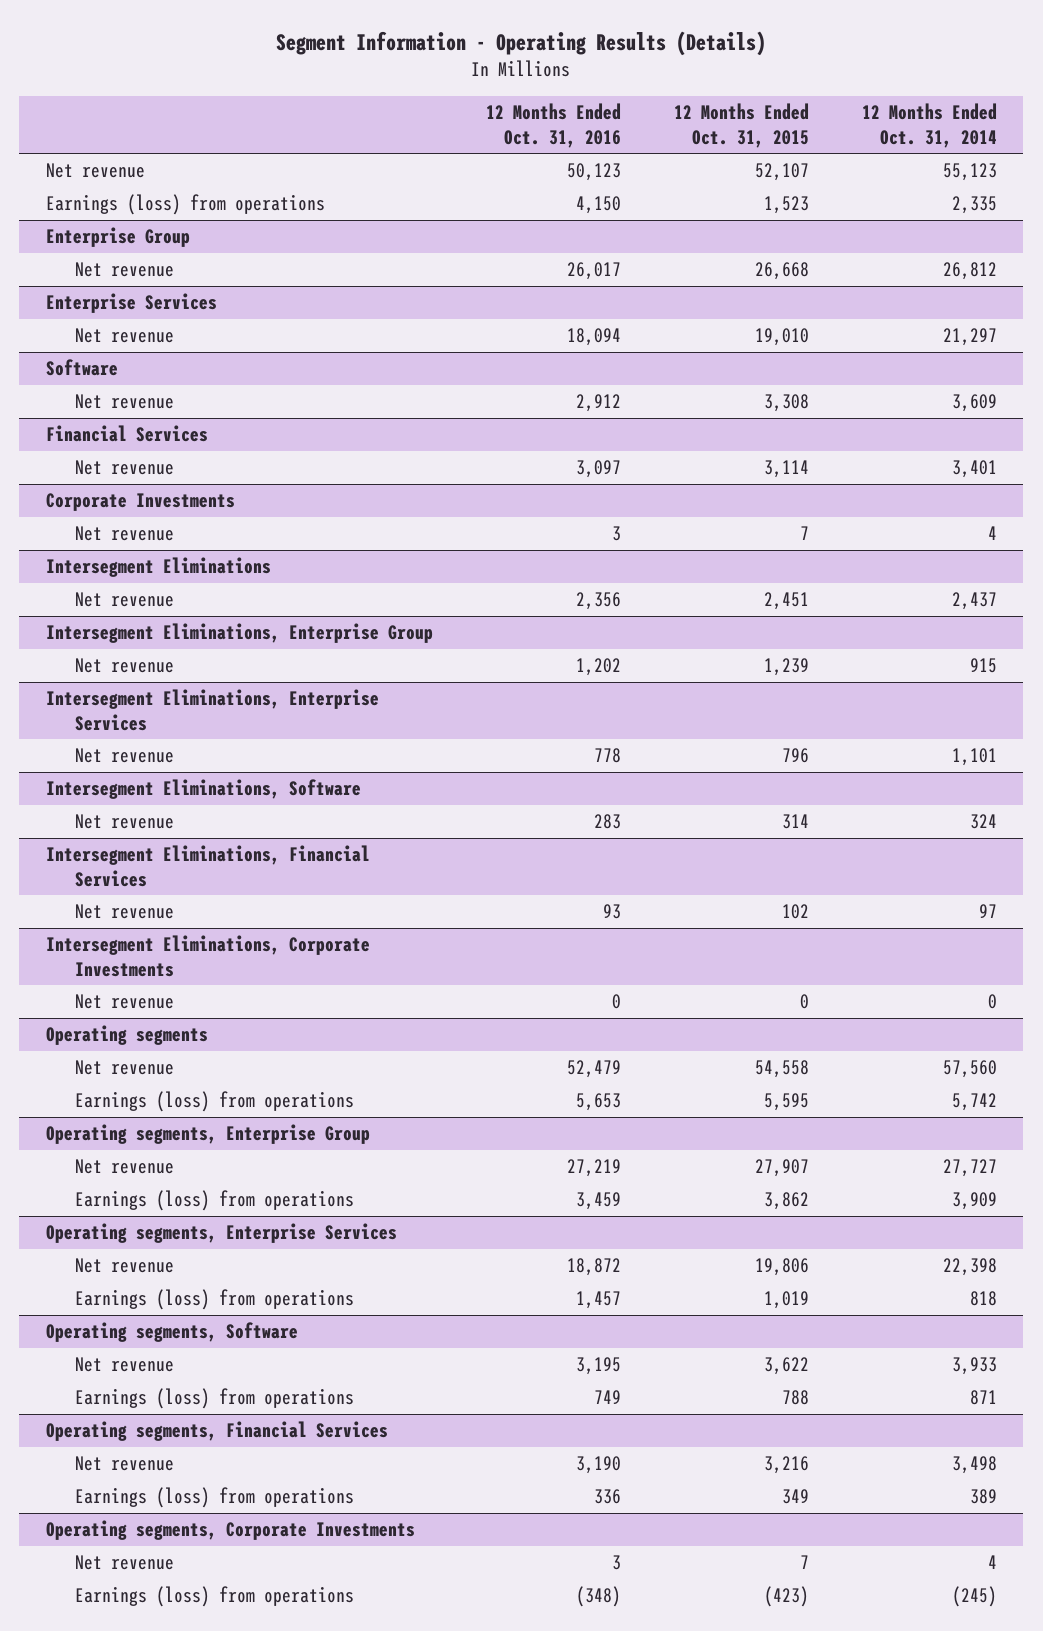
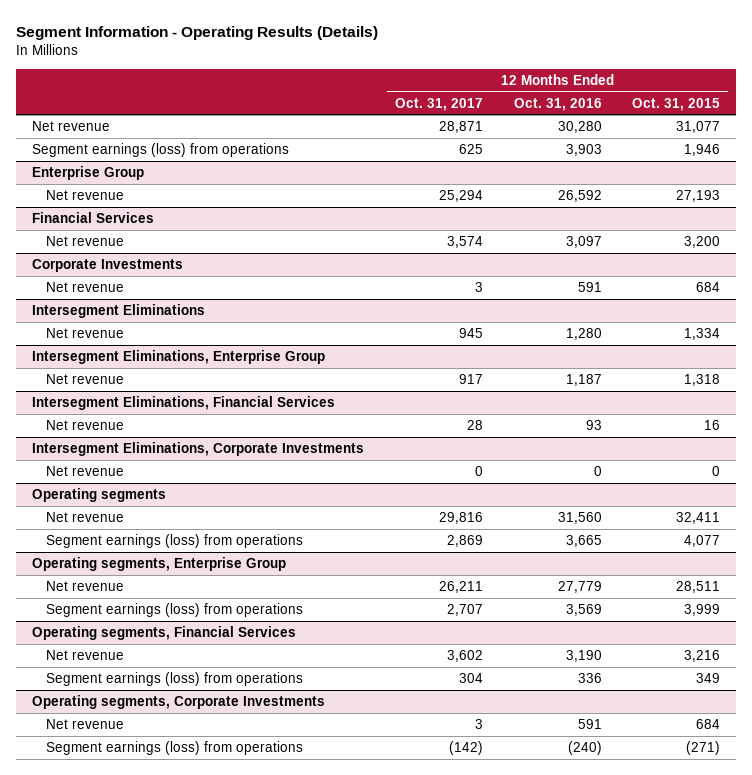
[861,103,997,148] 12 Months Ended Oct. 31, 2014 -> none
none -> [394,97,483,111] Oct. 31, 2017
[566,163,621,182] 50,123 -> [557,121,602,134] 30,280
[754,163,809,182] 52,107 -> [676,121,721,134] 31,077
[45,194,325,216] Earnings (loss) from operations -> [31,143,289,158] Segment earnings (loss) from operations
[575,196,621,215] 4,150 -> [565,144,602,157] 3,903
[763,196,809,215] 1,523 -> [684,144,721,157] 1,946
[45,293,217,314] Enterprise Services -> none
[75,328,175,344] Net revenue -> none
[45,359,118,377] Software -> none
[75,394,175,410] Net revenue -> none
[566,262,621,281] 26,017 -> [557,190,602,203] 26,592
[754,262,809,281] 26,668 -> [676,190,721,203] 27,193
[763,460,809,479] 3,114 -> [684,236,721,249] 3,200
[611,526,621,542] 3 -> [577,282,602,293] 591
[799,526,809,541] 7 -> [696,282,721,293] 684
[575,592,621,611] 2,356 -> [565,328,602,341] 1,280
[763,592,809,611] 2,451 -> [684,328,721,341] 1,334
[45,689,379,731] Intersegment Eliminations, Enterprise Services -> none
[75,748,175,764] Net revenue -> none
[45,779,361,800] Intersegment Eliminations, Software -> none
[75,814,175,830] Net revenue -> none
[575,658,621,677] 1,202 -> [565,374,602,387] 1,187
[763,658,809,677] 1,239 -> [684,374,721,387] 1,318
[781,904,809,920] 102 -> [704,420,721,431] 16
[566,1060,621,1079] 52,479 -> [557,512,602,525] 31,560
[754,1060,809,1079] 54,558 -> [676,512,721,525] 32,411
[75,1091,355,1113] Earnings (loss) from operations -> [45,534,303,549] Segment earnings (loss) from operations
[575,1093,621,1112] 5,653 -> [565,535,602,548] 3,665
[763,1093,809,1112] 5,595 -> [684,535,721,548] 4,077
[45,1223,397,1244] Operating segments, Enterprise Services -> none
[75,1258,175,1274] Net revenue -> none
[75,1289,355,1311] Earnings (loss) from operations -> none
[45,1322,298,1343] Operating segments, Software -> none
[75,1357,175,1373] Net revenue -> none
[75,1388,355,1410] Earnings (loss) from operations -> none
[566,1159,621,1178] 27,219 -> [557,581,602,594] 27,779
[754,1159,809,1178] 27,907 -> [676,581,721,594] 28,511
[75,1190,355,1212] Earnings (loss) from operations -> [45,603,303,618] Segment earnings (loss) from operations
[575,1192,621,1211] 3,459 -> [565,604,602,617] 3,569
[763,1192,809,1211] 3,862 -> [684,604,721,617] 3,999
[75,1487,355,1509] Earnings (loss) from operations -> [45,672,303,687] Segment earnings (loss) from operations
[611,1555,621,1571] 3 -> [577,719,602,730] 591
[799,1555,809,1570] 7 -> [696,719,721,730] 684
[75,1586,355,1608] Earnings (loss) from operations -> [45,741,303,756] Segment earnings (loss) from operations
[575,1586,621,1608] (348) -> [567,741,602,756] (240)
[763,1586,809,1608] (423) -> [686,741,721,756] (271)

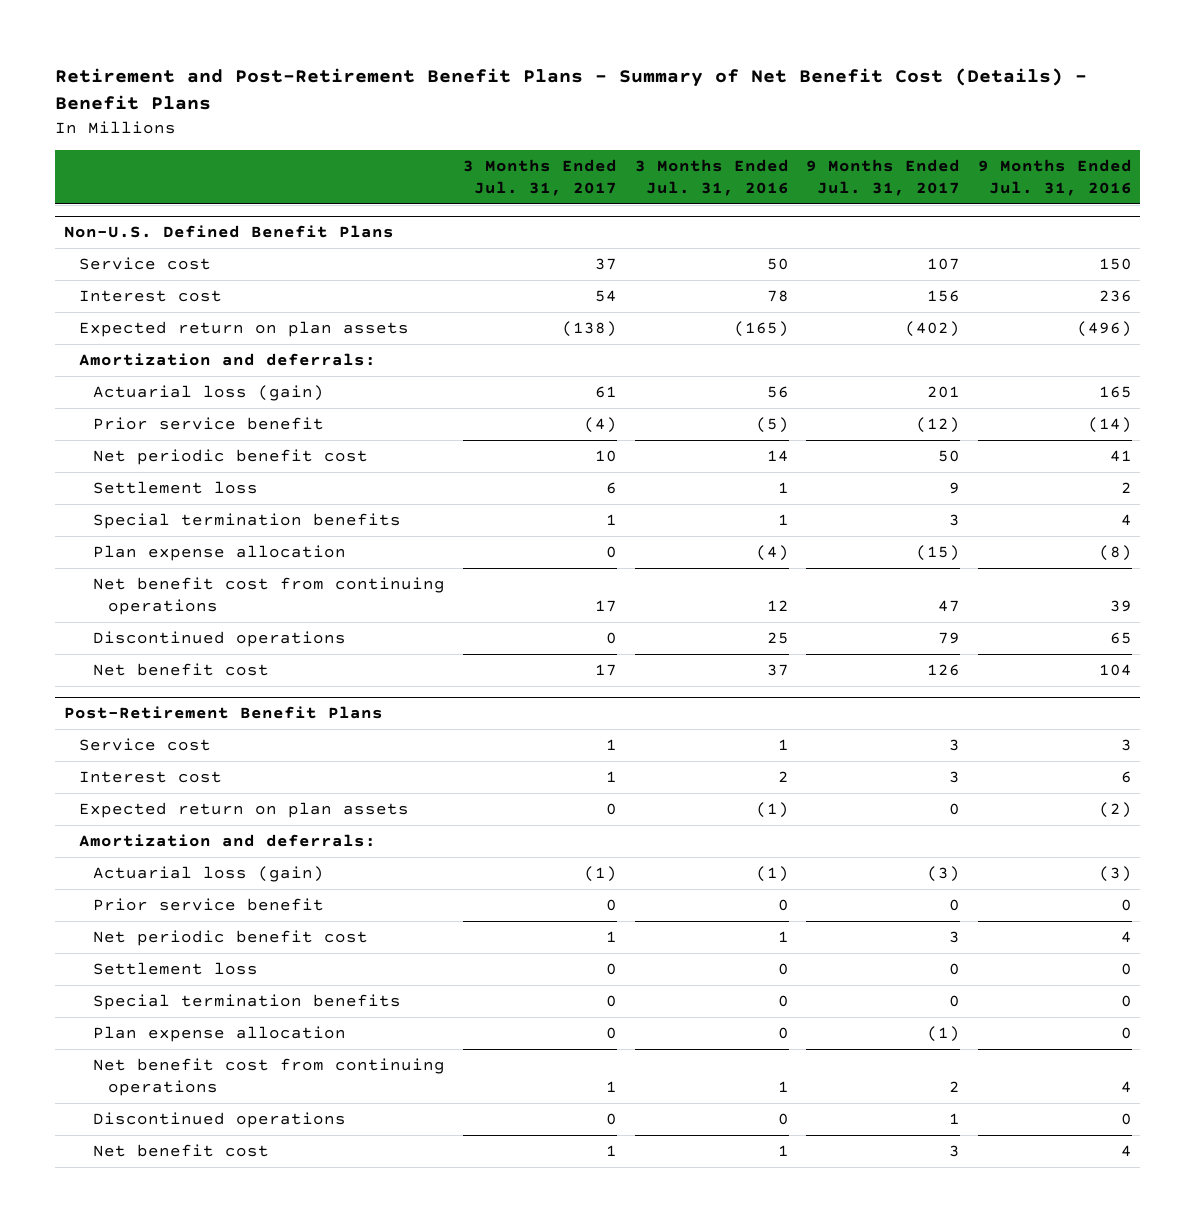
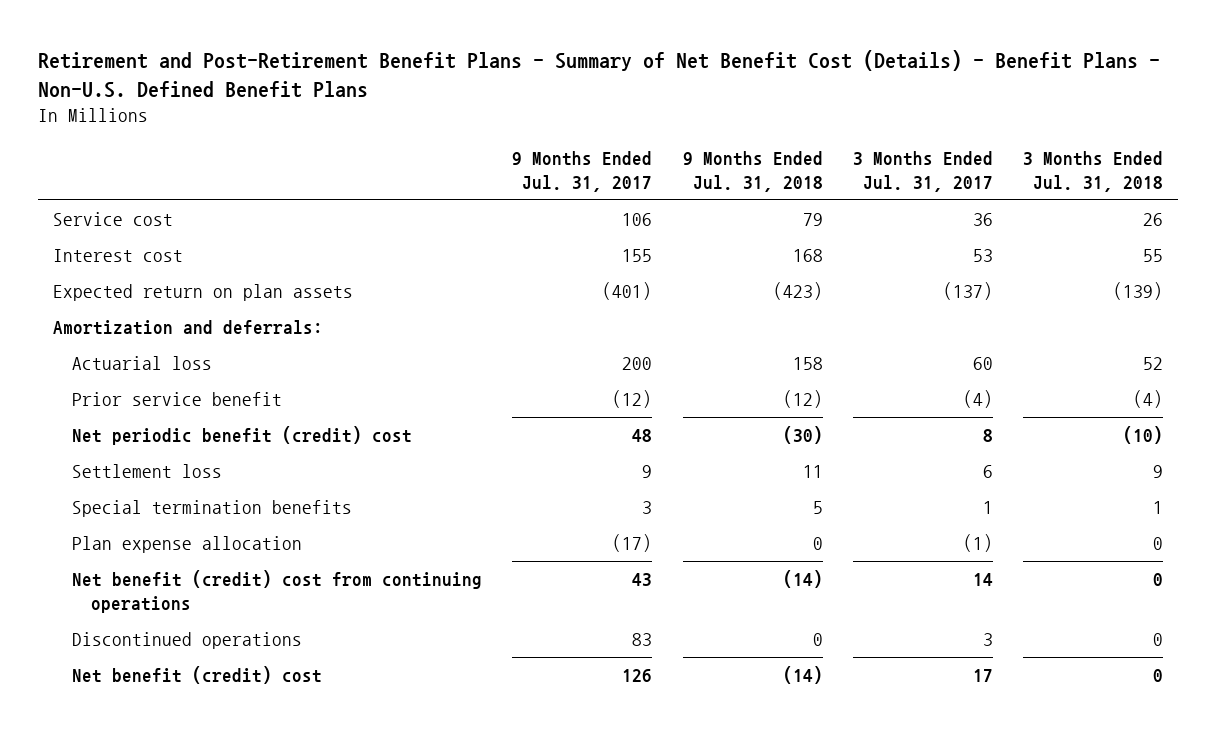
[55,68,1088,111] Retirement and Post-Retirement Benefit Plans - Summary of Net Benefit Cost (Details) - Benefit Plans -> [37,49,1160,98] Retirement and Post-Retirement Benefit Plans - Summary of Net Benefit Cost (Details) - Benefit Plans - Non-U.S. Defined Benefit Plans
[634,158,789,196] 3 Months Ended Jul. 31, 2016 -> none
[977,158,1132,196] 9 Months Ended Jul. 31, 2016 -> none
none -> [682,150,823,192] 9 Months Ended Jul. 31, 2018
none -> [1023,150,1164,192] 3 Months Ended Jul. 31, 2018
[63,225,394,239] Non-U.S. Defined Benefit Plans -> none
[595,258,618,271] 37 -> [972,212,993,226] 36
[927,258,961,271] 107 -> [622,212,653,226] 106
[595,290,618,303] 54 -> [972,248,993,262] 53
[927,290,961,303] 156 -> [622,248,653,262] 155
[562,321,618,338] (138) -> [942,281,993,300] (137)
[905,321,961,338] (402) -> [602,281,653,300] (401)
[93,385,325,402] Actuarial loss (gain) -> [71,355,212,370] Actuarial loss
[595,386,618,399] 61 -> [972,356,993,370] 60
[927,386,961,399] 201 -> [622,356,653,370] 200
[93,449,369,466] Net periodic benefit cost -> [71,425,412,445] Net periodic benefit (credit) cost
[595,450,618,463] 10 -> [982,428,993,442] 8
[938,450,961,463] 50 -> [632,428,653,442] 48
[63,706,383,720] Post-Retirement Benefit Plans -> none
[78,738,211,752] Service cost -> none
[78,771,222,784] Interest cost -> none
[78,802,409,819] Expected return on plan assets -> none
[78,834,376,848] Amortization and deferrals: -> none
[93,866,325,883] Actuarial loss (gain) -> none
[93,898,325,912] Prior service benefit -> none
[93,930,369,947] Net periodic benefit cost -> none
[93,962,259,976] Settlement loss -> none
[93,994,402,1011] Special termination benefits -> none
[93,1026,347,1043] Plan expense allocation -> none
[93,1058,446,1097] Net benefit cost from continuing operations -> none
[93,1112,347,1129] Discontinued operations -> none
[93,1144,270,1158] Net benefit cost -> none
[606,546,618,559] 0 -> [962,533,993,552] (1)
[916,545,961,562] (15) -> [612,533,653,552] (17)
[93,577,446,616] Net benefit cost from continuing operations -> [71,569,482,613] Net benefit (credit) cost from continuing operations
[595,600,618,613] 17 -> [972,572,993,586] 14
[938,600,961,613] 47 -> [632,572,653,586] 43
[606,632,618,645] 0 -> [982,632,993,646] 3
[938,632,961,645] 79 -> [632,632,653,646] 83
[93,663,270,677] Net benefit cost -> [71,665,322,684] Net benefit (credit) cost

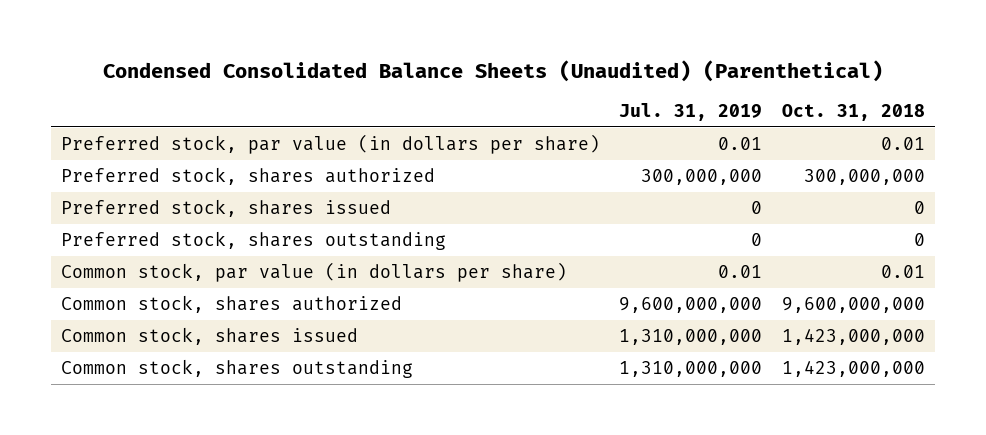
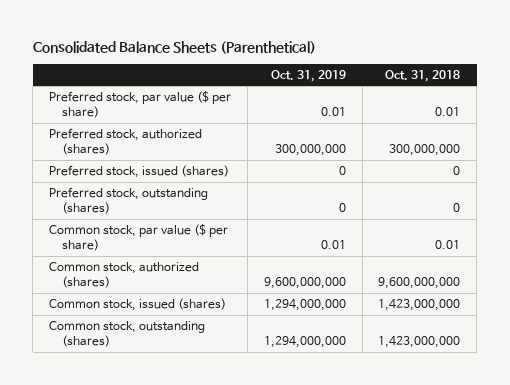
[102,59,883,82] Condensed Consolidated Balance Sheets (Unaudited) (Parenthetical) -> [32,40,316,54] Consolidated Balance Sheets (Parenthetical)
[619,103,763,122] Jul. 31, 2019 -> none
none -> [270,69,346,82] Oct. 31, 2019
[60,134,600,155] Preferred stock, par value (in dollars per share) -> [49,91,232,119] Preferred stock, par value ($ per share)
[60,167,435,186] Preferred stock, shares authorized -> [49,128,203,156] Preferred stock, authorized (shares)
[60,199,391,218] Preferred stock, shares issued -> [49,165,230,179] Preferred stock, issued (shares)
[60,231,446,251] Preferred stock, shares outstanding -> [49,187,209,215] Preferred stock, outstanding (shares)
[60,262,567,283] Common stock, par value (in dollars per share) -> [49,224,229,252] Common stock, par value ($ per share)
[60,295,402,314] Common stock, shares authorized -> [49,262,200,289] Common stock, authorized (shares)
[60,327,358,346] Common stock, shares issued -> [49,298,227,312] Common stock, issued (shares)
[60,359,413,379] Common stock, shares outstanding -> [49,321,206,348] Common stock, outstanding (shares)

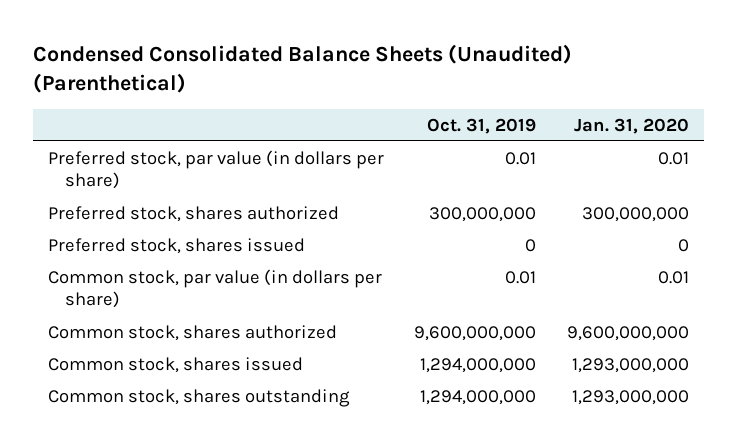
[32,40,316,54] Consolidated Balance Sheets (Parenthetical) -> [32,44,572,94] Condensed Consolidated Balance Sheets (Unaudited) (Parenthetical)
[385,69,461,82] Oct. 31, 2018 -> none
none -> [573,117,689,134] Jan. 31, 2020
[49,187,209,215] Preferred stock, outstanding (shares) -> none
[49,91,232,119] Preferred stock, par value ($ per share) -> [47,149,384,190] Preferred stock, par value (in dollars per share)
[49,128,203,156] Preferred stock, authorized (shares) -> [47,205,339,222] Preferred stock, shares authorized
[49,165,230,179] Preferred stock, issued (shares) -> [47,237,305,254] Preferred stock, shares issued
[49,224,229,252] Common stock, par value ($ per share) -> [47,268,382,309] Common stock, par value (in dollars per share)
[49,262,200,289] Common stock, authorized (shares) -> [47,324,337,341] Common stock, shares authorized
[49,298,227,312] Common stock, issued (shares) -> [47,356,303,373] Common stock, shares issued
[49,321,206,348] Common stock, outstanding (shares) -> [47,388,350,407] Common stock, shares outstanding

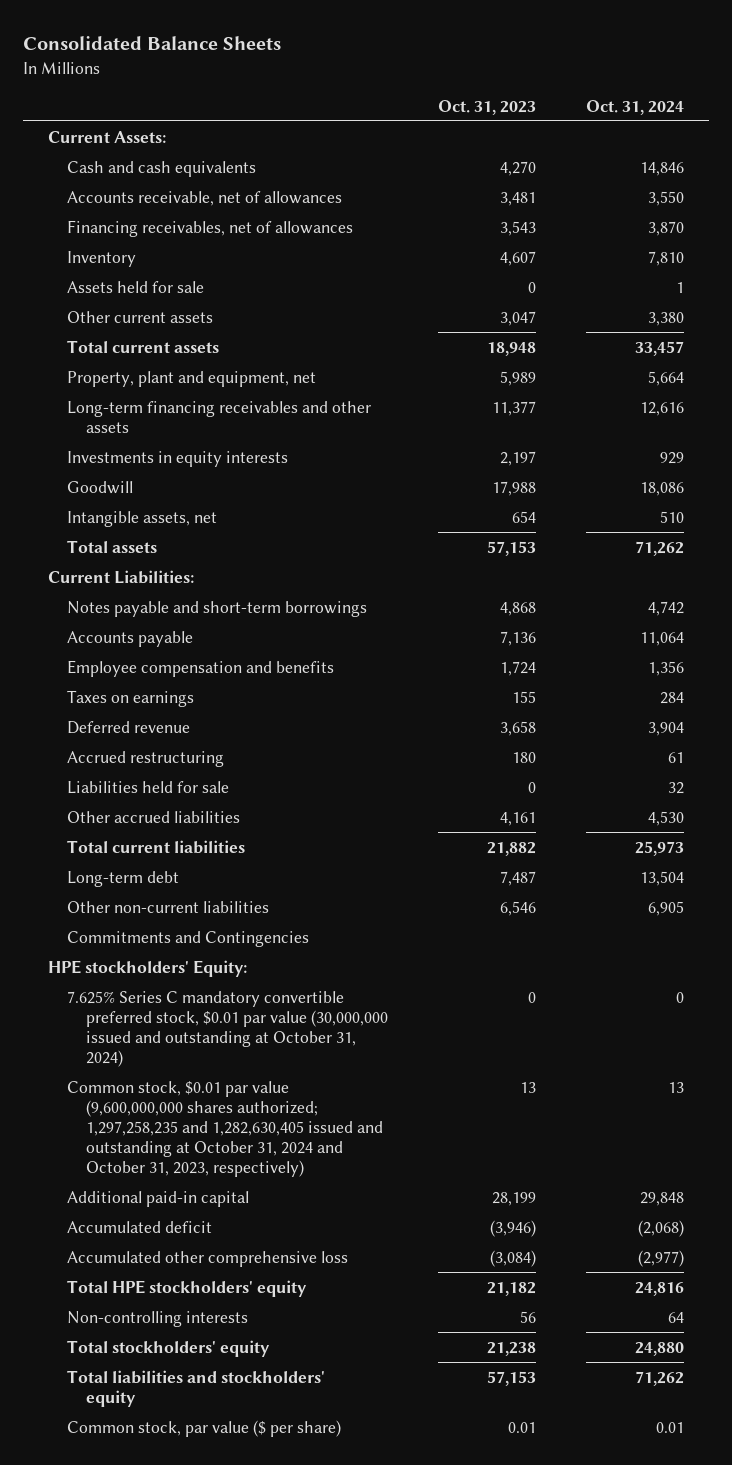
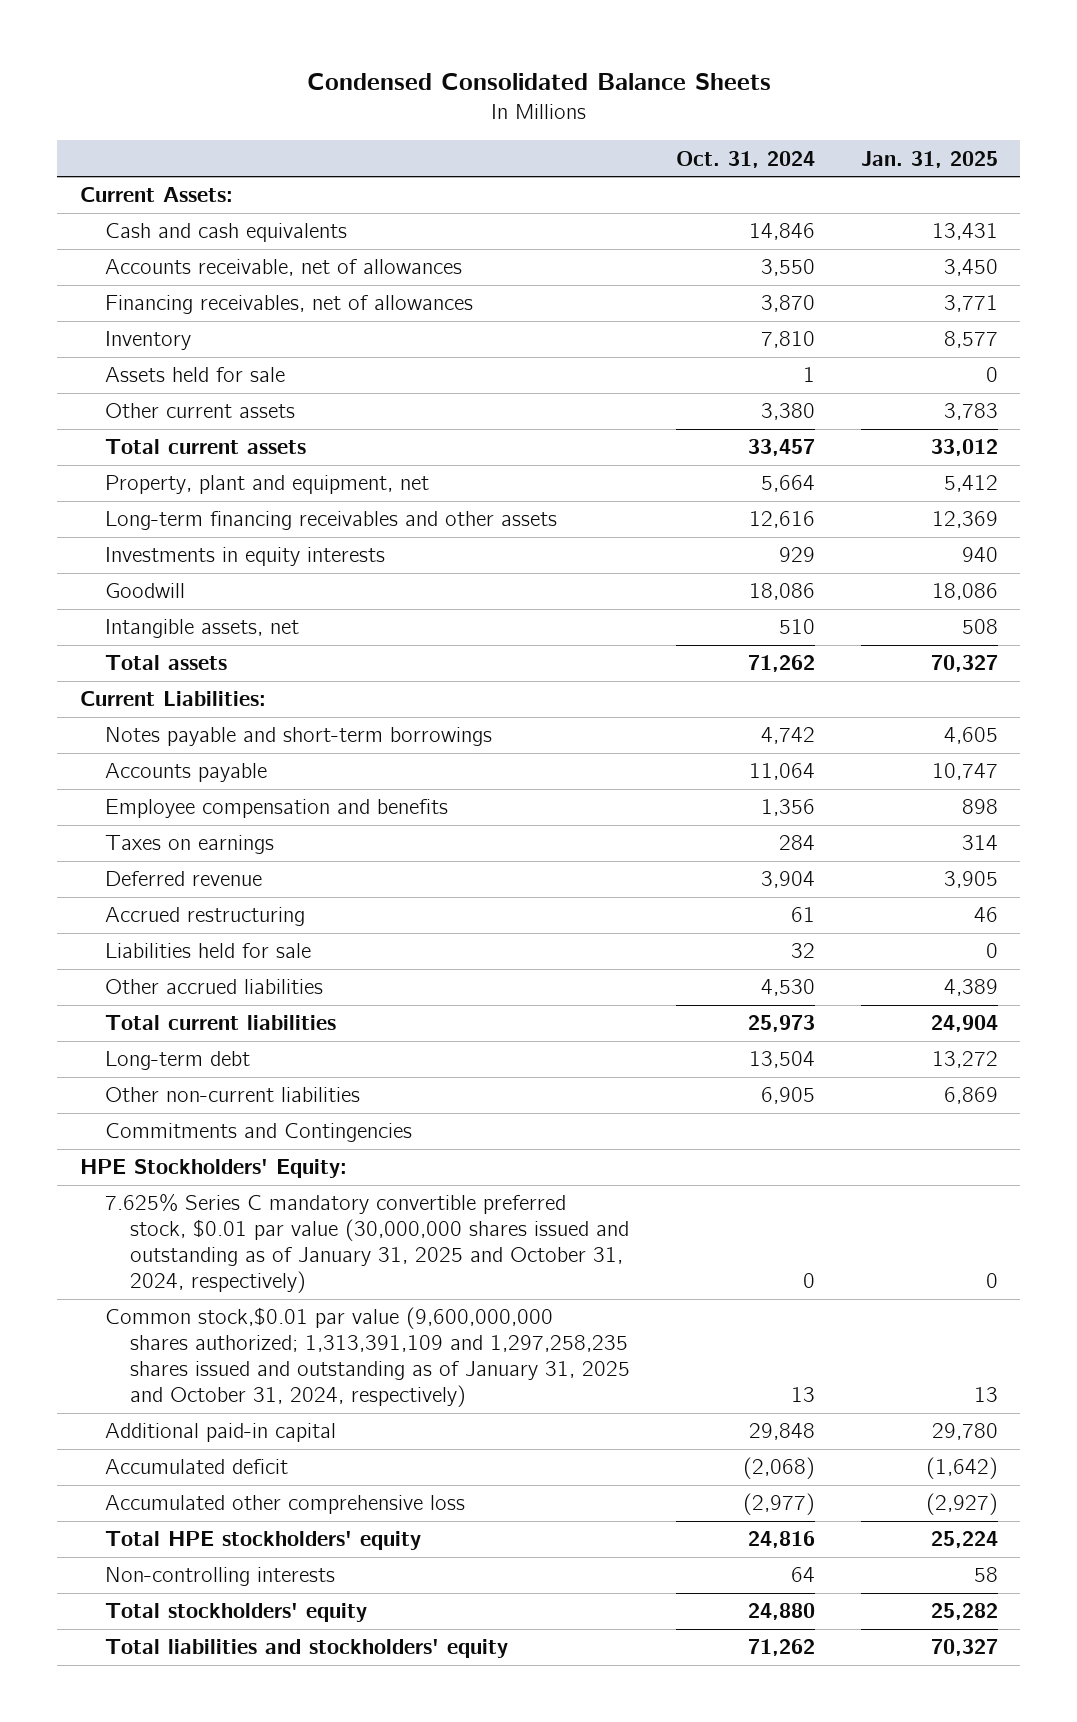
[23,36,282,51] Consolidated Balance Sheets -> [306,73,771,91] Condensed Consolidated Balance Sheets
[437,99,536,115] Oct. 31, 2023 -> none
none -> [860,150,998,168] Jan. 31, 2025
[48,959,248,977] HPE stockholders' Equity: -> [79,1159,347,1179] HPE Stockholders' Equity:
[67,990,388,1067] 7.625% Series C mandatory convertible preferred stock, $0.01 par value (30,000,000 issued and outstanding at October 31, 2024) -> [104,1193,630,1294] 7.625% Series C mandatory convertible preferred stock, $0.01 par value (30,000,000 shares issued and outstanding as of January 31, 2025 and October 31, 2024, respectively)
[67,1080,383,1177] Common stock, $0.01 par value (9,600,000,000 shares authorized; 1,297,258,235 and 1,282,630,405 issued and outstanding at October 31, 2024 and October 31, 2023, respectively) -> [104,1307,631,1408] Common stock,$0.01 par value (9,600,000,000 shares authorized; 1,313,391,109 and 1,297,258,235 shares issued and outstanding as of January 31, 2025 and October 31, 2024, respectively)
[67,1419,342,1437] Common stock, par value ($ per share) -> none

